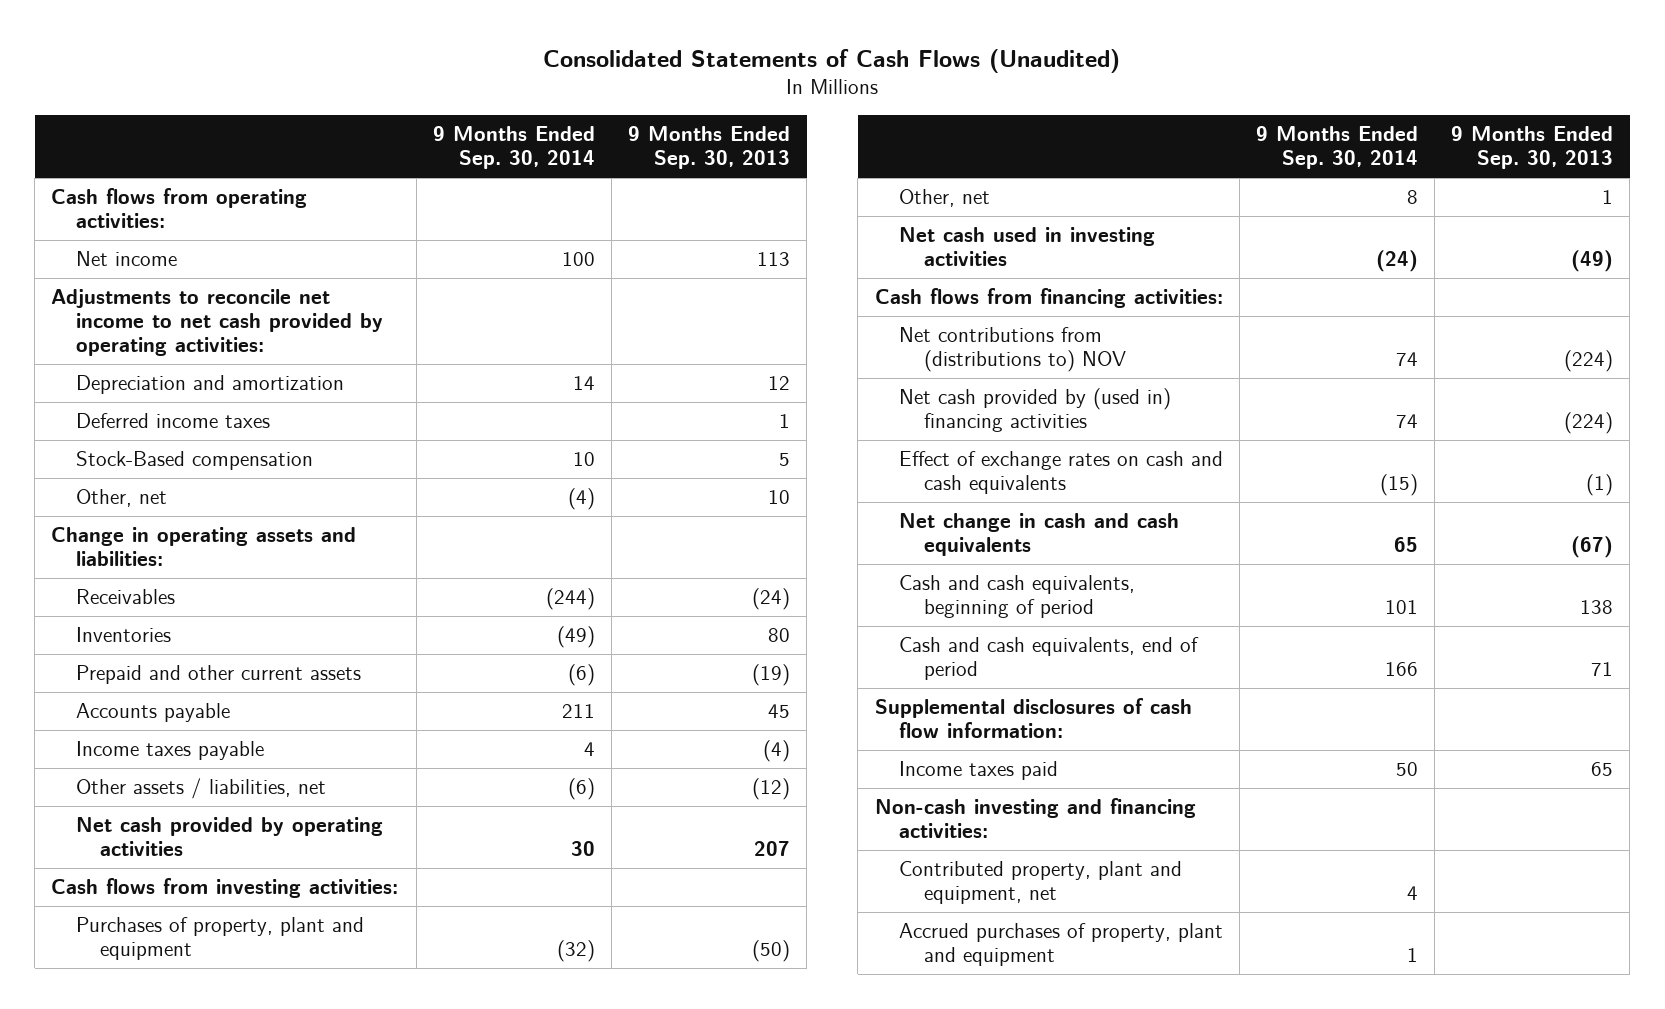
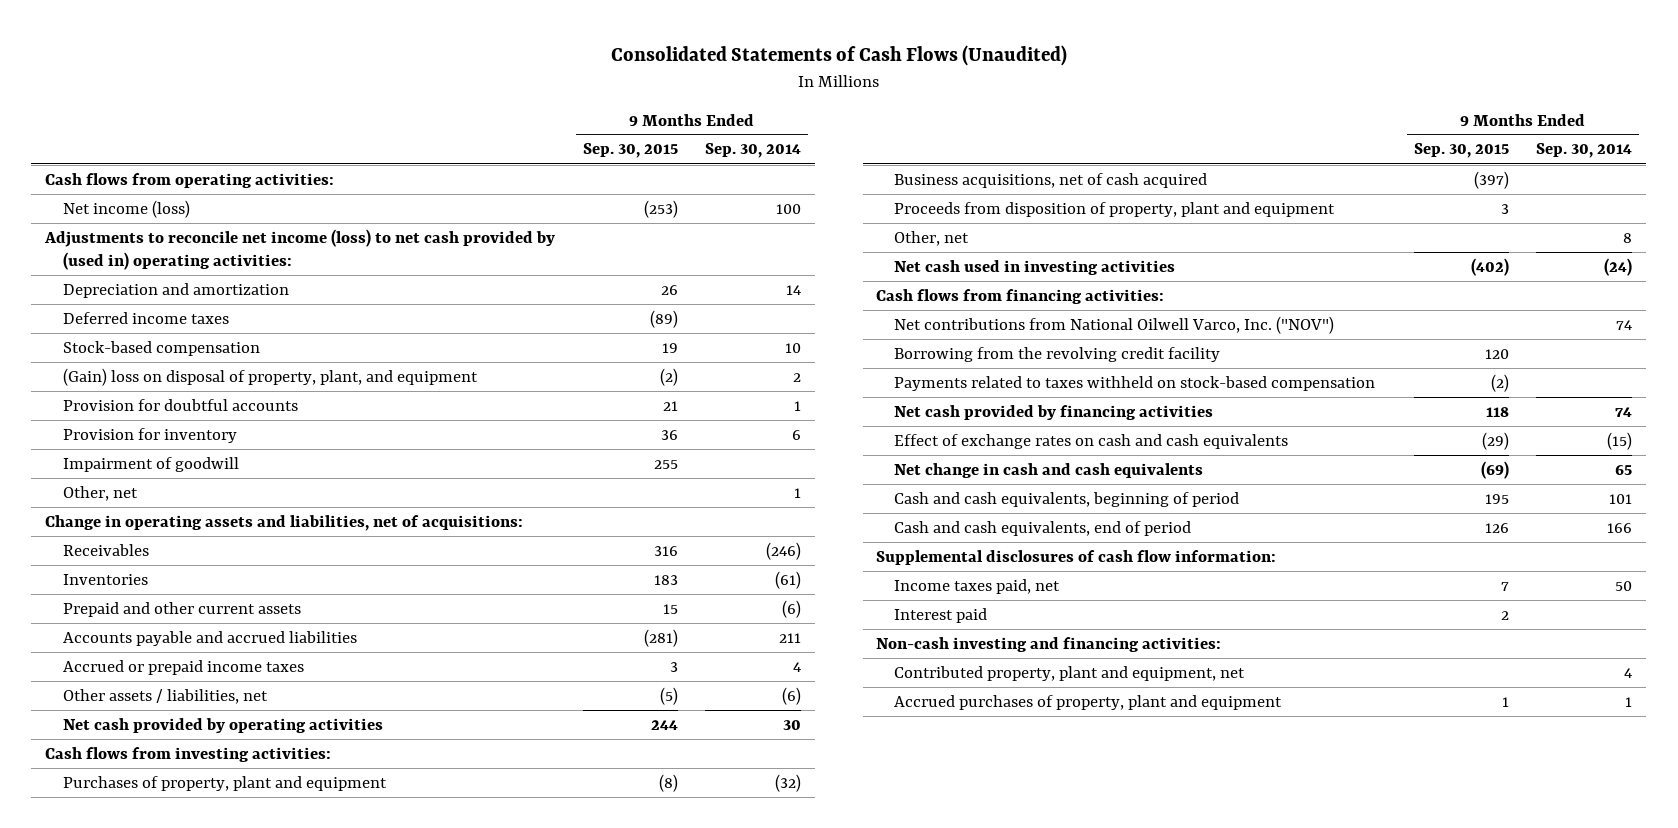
[627,126,790,170] 9 Months Ended Sep. 30, 2013 -> none
none -> [582,143,678,159] Sep. 30, 2015
[75,251,177,267] Net income -> [62,199,190,218] Net income (loss)
[51,289,383,357] Adjustments to reconcile net income to net cash provided by operating activities: -> [44,228,556,271] Adjustments to reconcile net income (loss) to net cash provided by (used in) operating activities:
[75,451,313,471] Stock-Based compensation -> [62,340,260,356] Stock-based compensation
none -> [62,367,478,386] (Gain) loss on disposal of property, plant, and equipment
none -> [62,398,298,411] Provision for doubtful accounts
none -> [62,427,237,443] Provision for inventory
none -> [62,456,239,472] Impairment of goodwill
[567,488,595,511] (4) -> [794,487,802,498] 1
[51,527,357,567] Change in operating assets and liabilities: -> [45,514,524,531] Change in operating assets and liabilities, net of acquisitions:
[545,588,595,611] (244) -> [766,541,802,560] (246)
[556,626,595,649] (49) -> [775,570,802,589] (61)
[75,741,264,761] Income taxes payable -> none
[75,703,230,723] Accounts payable -> [62,630,357,646] Accounts payable and accrued liabilities
none -> [62,659,304,675] Accrued or prepaid income taxes
none -> [893,172,1207,188] Business acquisitions, net of cash acquired
none -> [893,201,1335,217] Proceeds from disposition of property, plant and equipment
[899,327,1126,373] Net contributions from (distributions to) NOV -> none
none -> [893,315,1334,334] Net contributions from National Oilwell Varco, Inc. ("NOV")
none -> [893,346,1220,362] Borrowing from the revolving credit facility
none -> [893,375,1375,391] Payments related to taxes withheld on stock-based compensation
[899,388,1172,433] Net cash provided by (used in) financing activities -> [893,404,1213,420] Net cash provided by financing activities
[899,761,1059,781] Income taxes paid -> [893,578,1060,594] Income taxes paid, net
none -> [893,607,987,623] Interest paid

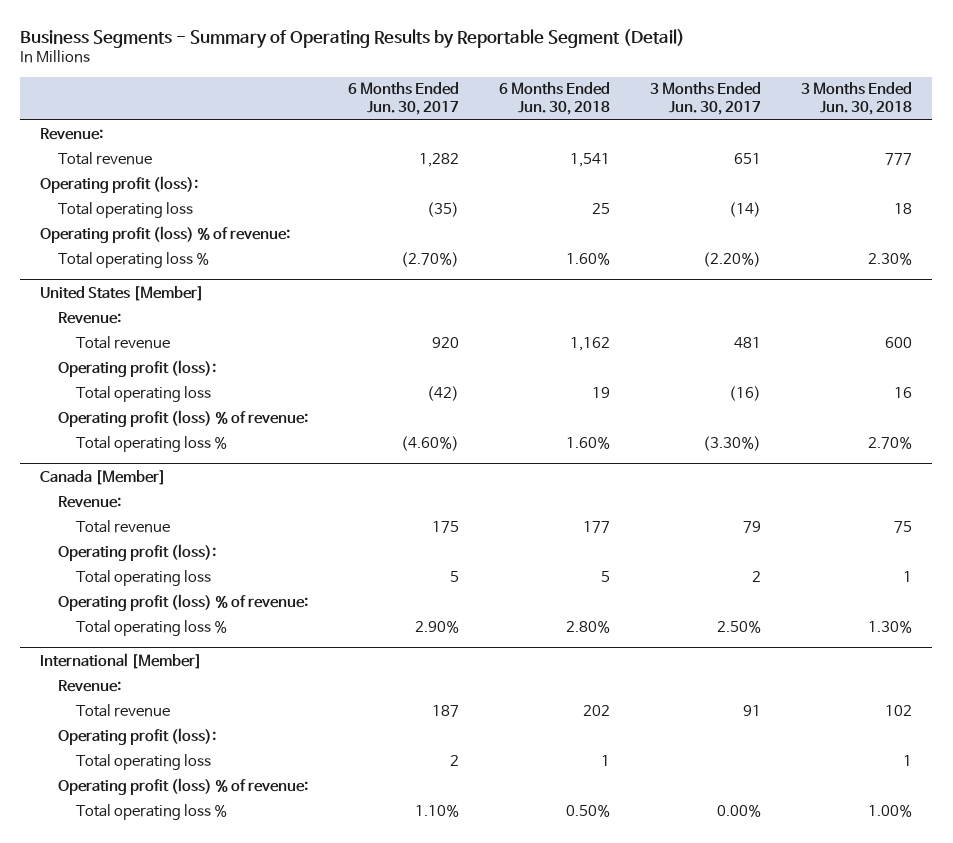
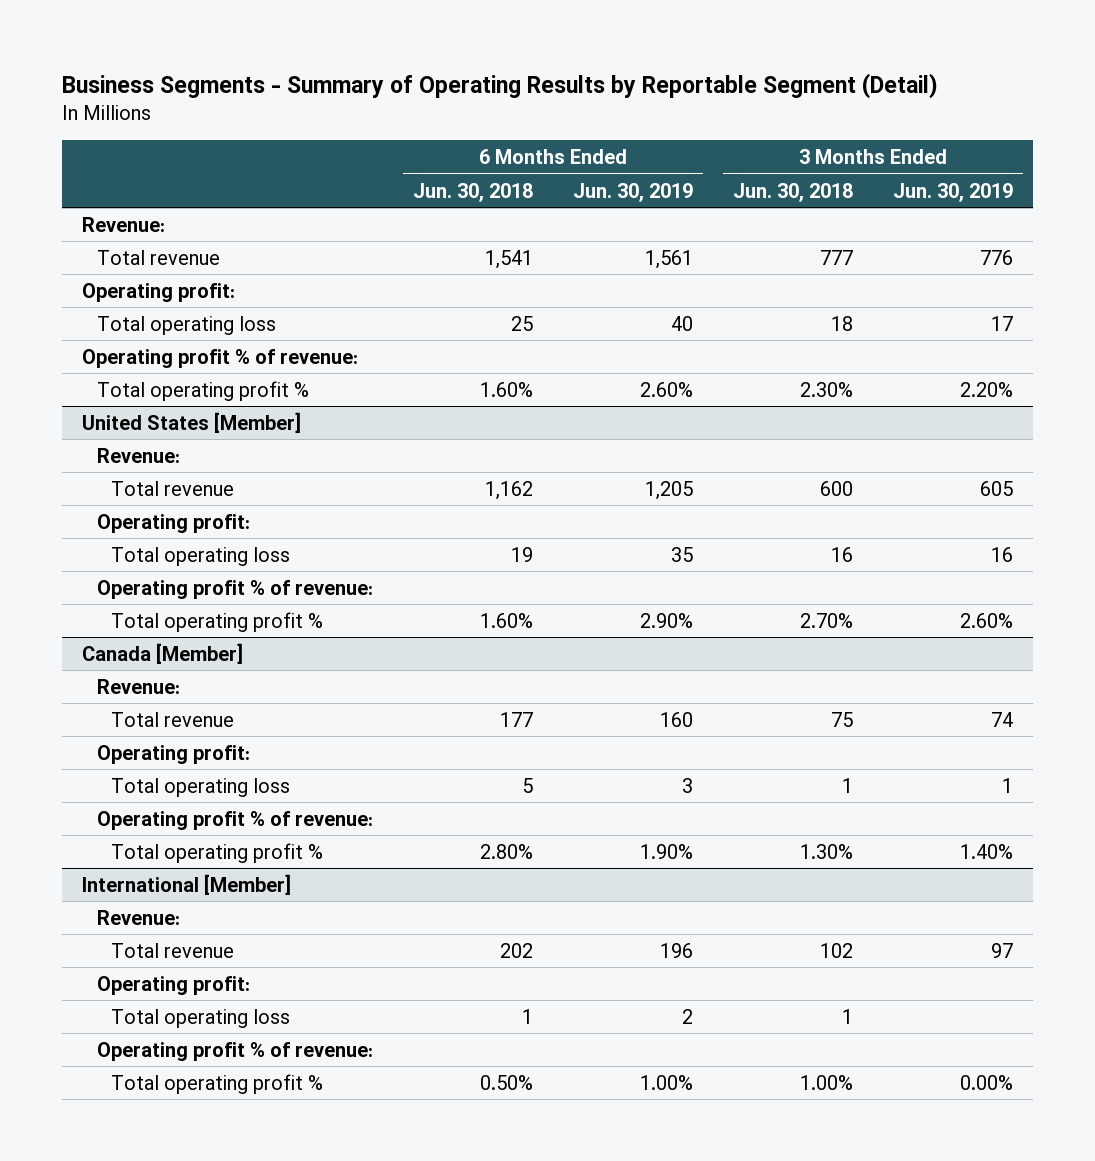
[348,82,460,116] 6 Months Ended Jun. 30, 2017 -> none
[650,82,762,116] 3 Months Ended Jun. 30, 2017 -> none
none -> [572,182,693,202] Jun. 30, 2019
none -> [892,182,1013,202] Jun. 30, 2019
[40,175,199,193] Operating profit (loss): -> [82,282,236,302] Operating profit:
[40,225,291,243] Operating profit (loss) % of revenue: -> [82,348,359,368] Operating profit % of revenue:
[58,251,210,268] Total operating loss % -> [96,380,309,401] Total operating profit %
[58,359,217,377] Operating profit (loss): -> [96,513,250,533] Operating profit:
[58,409,309,427] Operating profit (loss) % of revenue: -> [96,579,373,599] Operating profit % of revenue:
[76,435,228,452] Total operating loss % -> [110,611,323,632] Total operating profit %
[58,543,217,561] Operating profit (loss): -> [96,744,250,764] Operating profit:
[58,593,309,611] Operating profit (loss) % of revenue: -> [96,810,373,830] Operating profit % of revenue:
[76,619,228,636] Total operating loss % -> [110,842,323,863] Total operating profit %
[58,727,217,745] Operating profit (loss): -> [96,975,250,995] Operating profit:
[58,777,309,795] Operating profit (loss) % of revenue: -> [96,1041,373,1061] Operating profit % of revenue:
[76,803,228,820] Total operating loss % -> [110,1073,323,1094] Total operating profit %

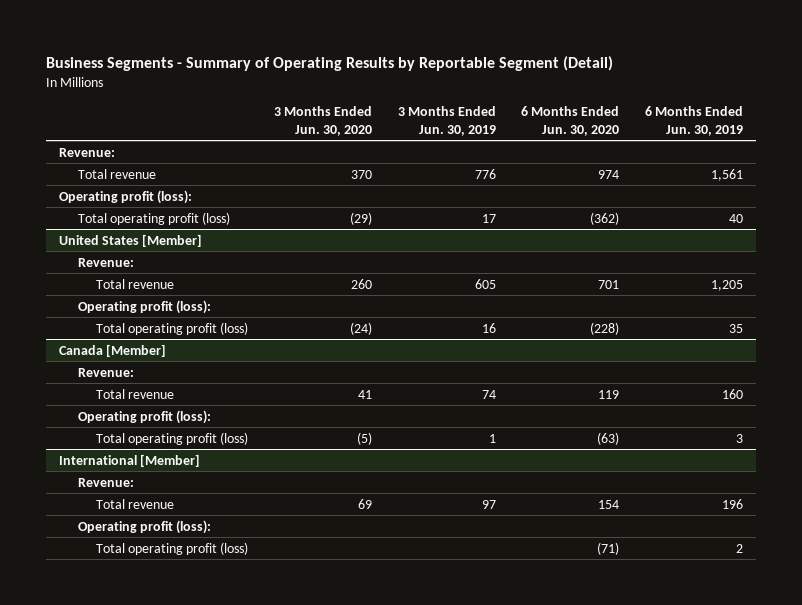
[412,182,533,202] Jun. 30, 2018 -> none
[732,182,853,202] Jun. 30, 2018 -> none
none -> [273,105,372,136] 3 Months Ended Jun. 30, 2020
none -> [521,105,620,136] 6 Months Ended Jun. 30, 2020
[82,348,359,368] Operating profit % of revenue: -> none
[96,380,309,401] Total operating profit % -> none
[82,282,236,302] Operating profit: -> [59,189,193,204] Operating profit (loss):
[96,315,276,335] Total operating loss -> [77,211,230,225] Total operating profit (loss)
[96,579,373,599] Operating profit % of revenue: -> none
[110,611,323,632] Total operating profit % -> none
[96,513,250,533] Operating profit: -> [77,299,211,314] Operating profit (loss):
[110,546,290,566] Total operating loss -> [96,321,249,335] Total operating profit (loss)
[96,810,373,830] Operating profit % of revenue: -> none
[110,842,323,863] Total operating profit % -> none
[96,744,250,764] Operating profit: -> [77,409,211,424] Operating profit (loss):
[110,777,290,797] Total operating loss -> [96,431,249,445] Total operating profit (loss)
[96,1041,373,1061] Operating profit % of revenue: -> none
[110,1073,323,1094] Total operating profit % -> none
[96,975,250,995] Operating profit: -> [77,519,211,534] Operating profit (loss):
[110,1008,290,1028] Total operating loss -> [96,541,249,555] Total operating profit (loss)

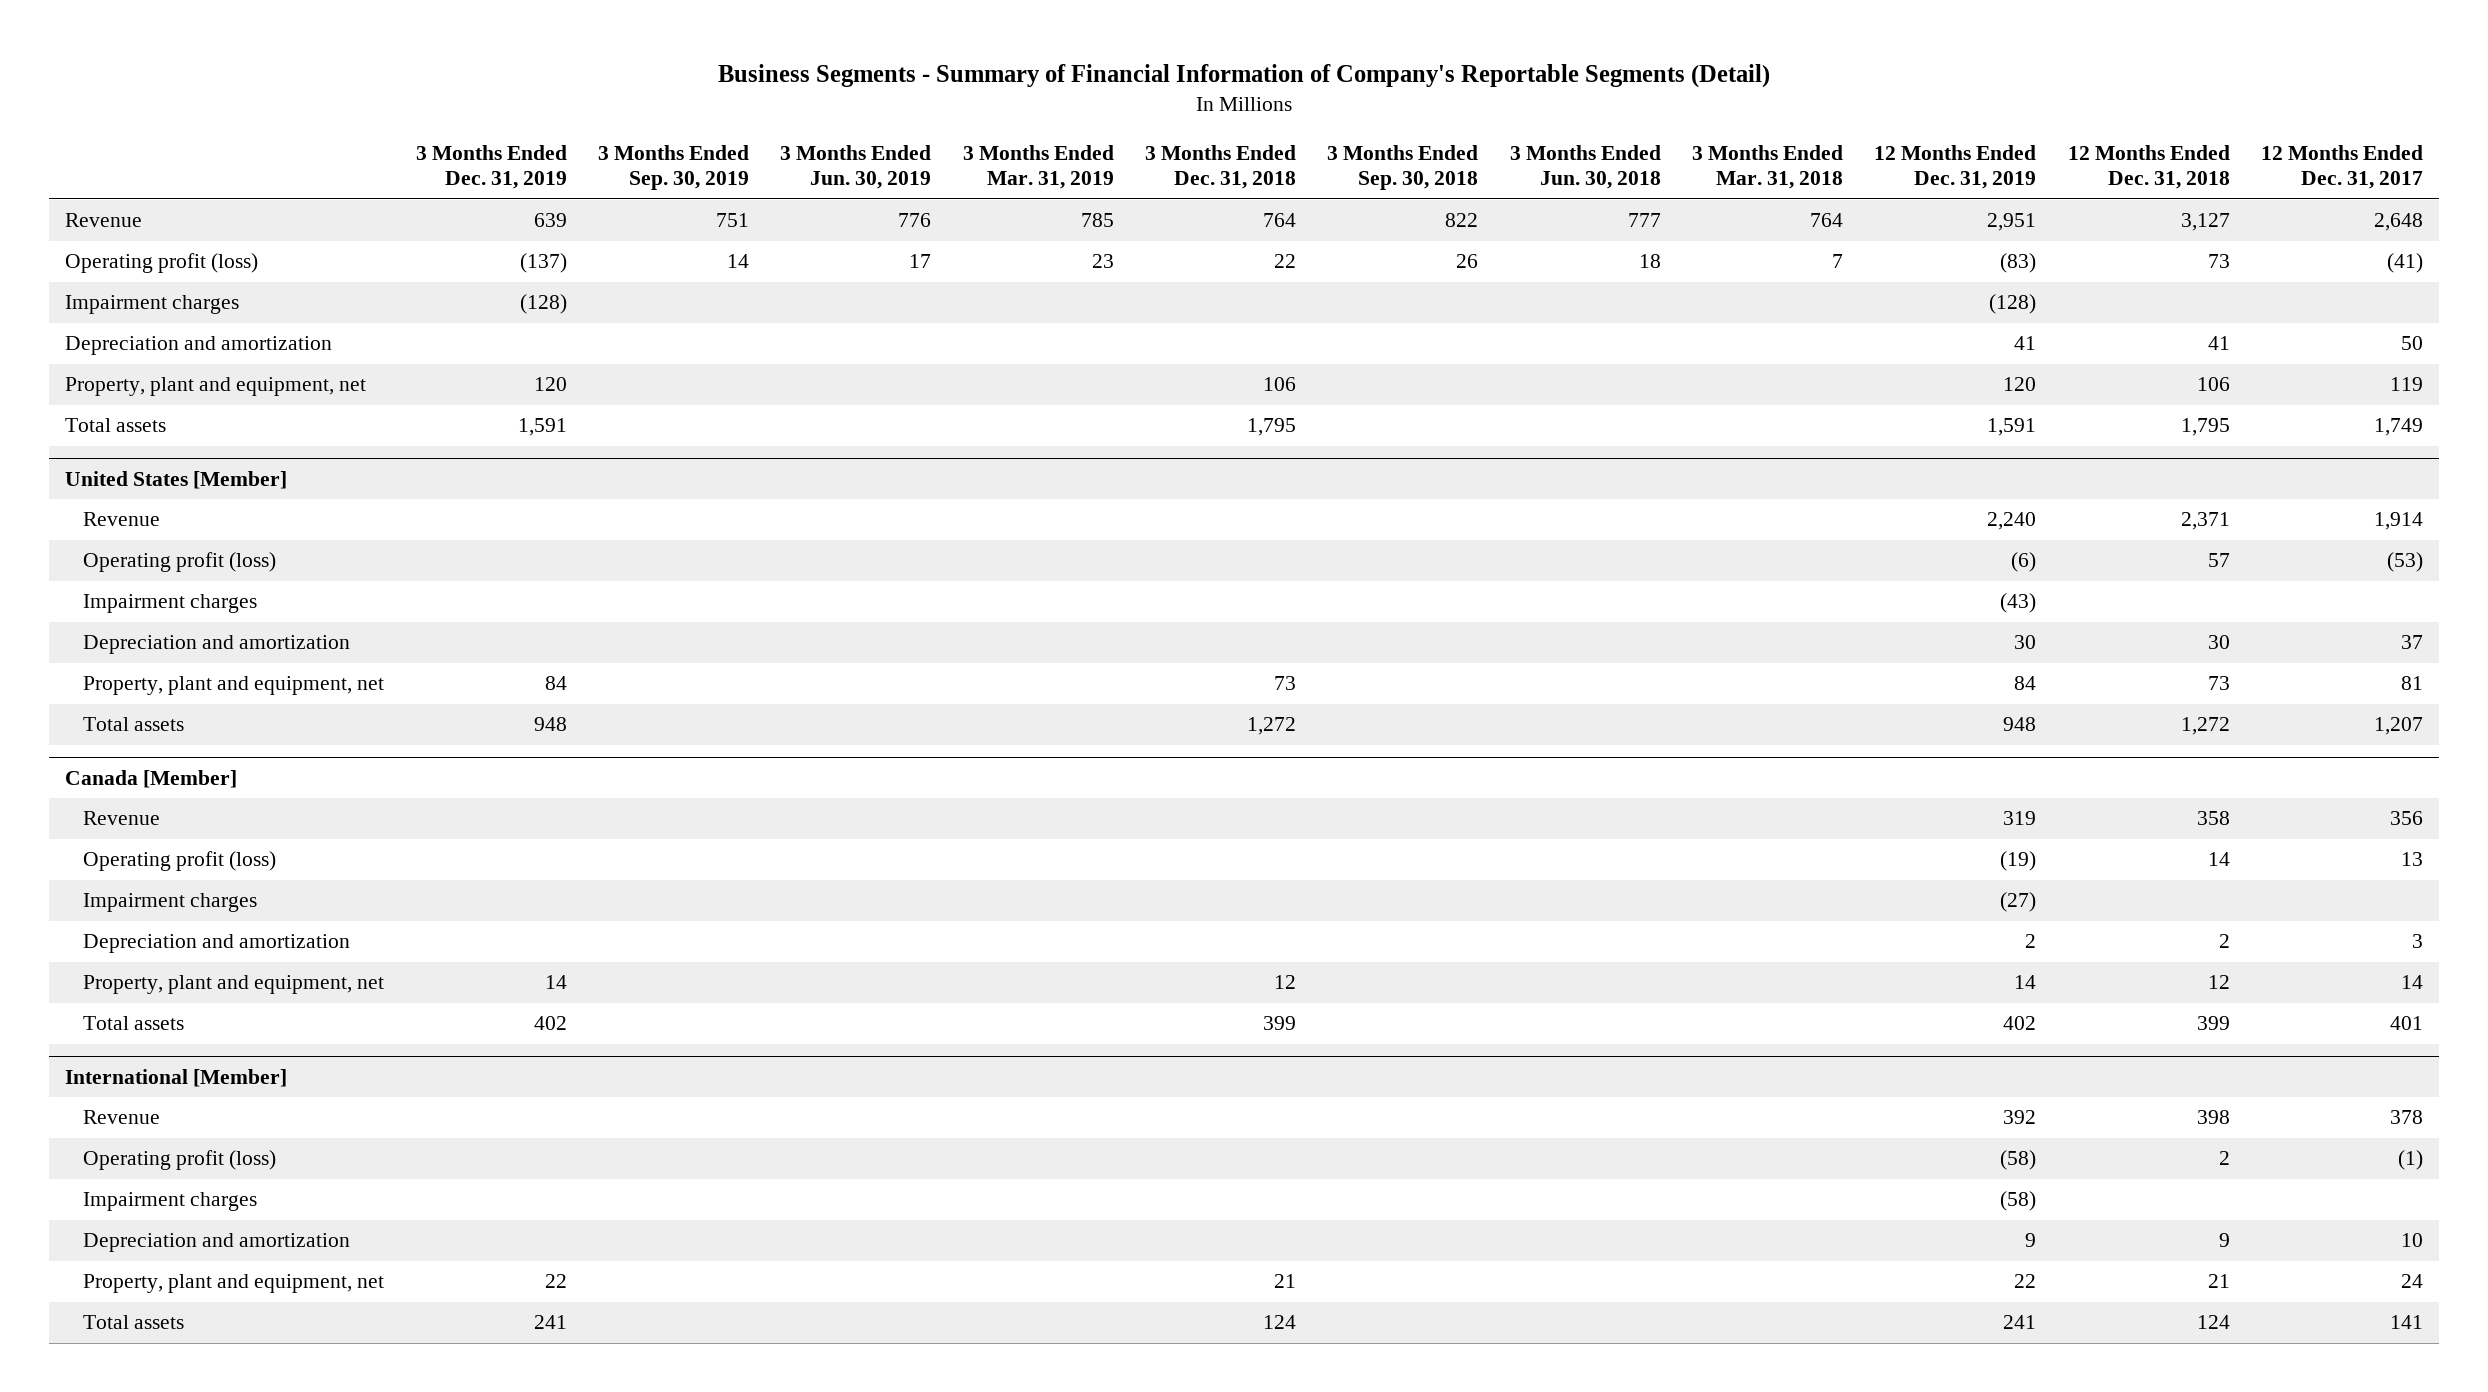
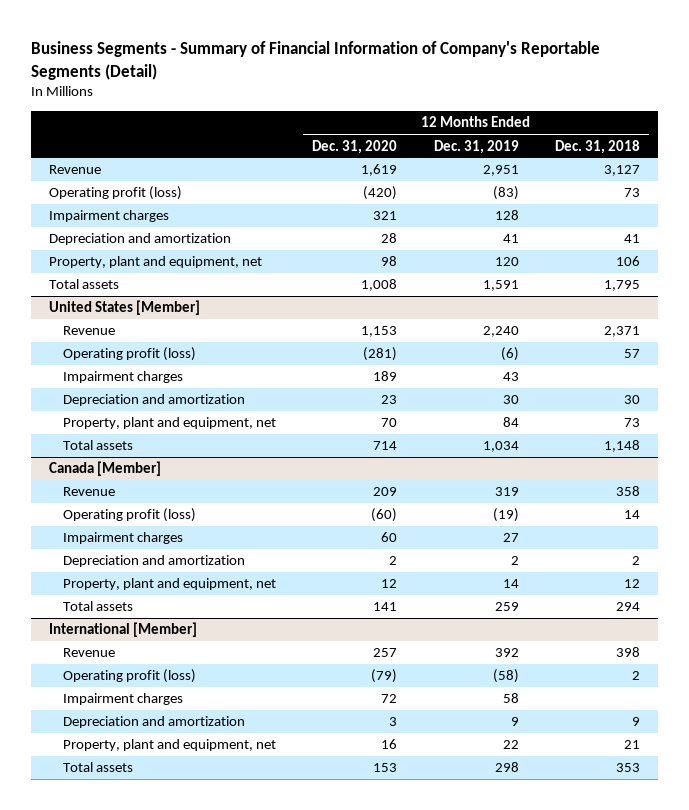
[415,144,567,190] 3 Months Ended Dec. 31, 2019 -> none
[598,144,750,191] 3 Months Ended Sep. 30, 2019 -> none
[780,144,932,190] 3 Months Ended Jun. 30, 2019 -> none
[962,144,1114,190] 3 Months Ended Mar. 31, 2019 -> none
[1145,144,1297,190] 3 Months Ended Dec. 31, 2018 -> none
[1327,144,1479,191] 3 Months Ended Sep. 30, 2018 -> none
[1509,144,1661,190] 3 Months Ended Jun. 30, 2018 -> none
[1692,144,1844,190] 3 Months Ended Mar. 31, 2018 -> none
[2261,144,2424,190] 12 Months Ended Dec. 31, 2017 -> none
none -> [312,139,398,154] Dec. 31, 2020
[1989,294,2037,315] (128) -> [494,210,519,221] 128
[2000,593,2037,614] (43) -> [502,372,519,382] 43
[2003,717,2037,732] 948 -> [482,441,519,453] 1,034
[2180,717,2230,736] 1,272 -> [603,440,640,453] 1,148
[2000,892,2037,913] (27) -> [502,533,519,543] 27
[2003,1016,2037,1031] 402 -> [494,602,519,612] 259
[2196,1016,2230,1031] 399 -> [615,602,640,612] 294
[2000,1191,2037,1212] (58) -> [502,693,519,704] 58
[2003,1315,2037,1330] 241 -> [494,762,519,773] 298
[2196,1315,2230,1330] 124 -> [615,763,640,773] 353

